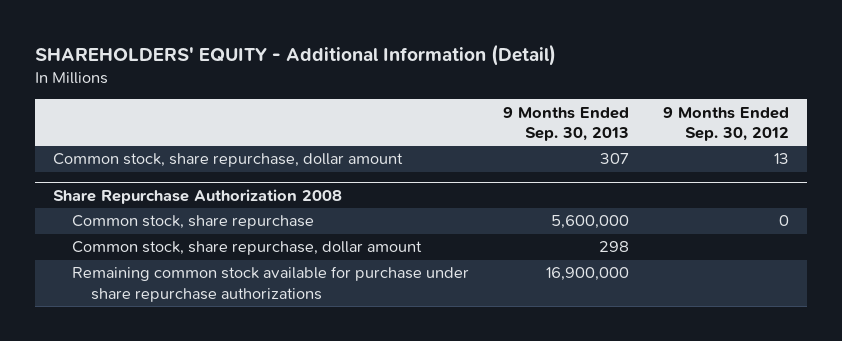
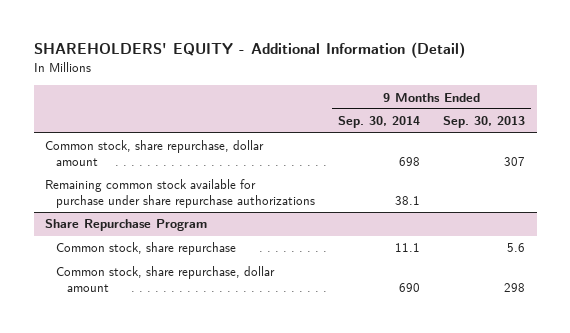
[663,106,790,141] 9 Months Ended Sep. 30, 2012 -> none
none -> [338,116,421,129] Sep. 30, 2014
[52,188,342,204] Share Repurchase Authorization 2008 -> none
none -> [45,179,316,209] Remaining common stock available for purchase under share repurchase authorizations
none -> [45,219,208,232] Share Repurchase Program
[551,215,630,230] 5,600,000 -> [507,243,526,253] 5.6
[71,266,469,302] Remaining common stock available for purchase under share repurchase authorizations -> none

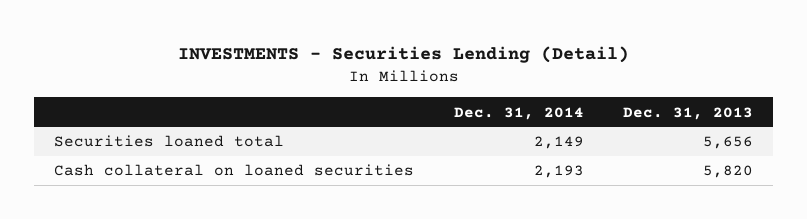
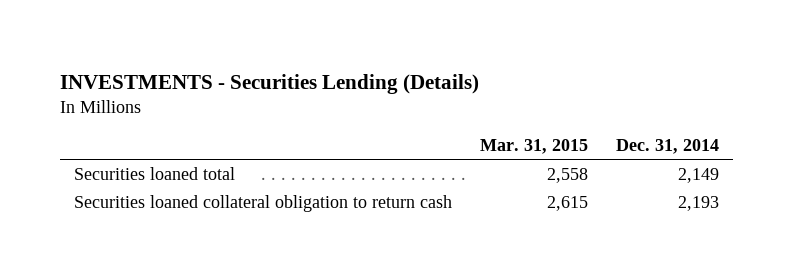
[177,46,629,64] INVESTMENTS - Securities Lending (Detail) -> [60,73,480,94] INVESTMENTS - Securities Lending (Details)
[623,106,754,120] Dec. 31, 2013 -> none
none -> [480,139,589,155] Mar. 31, 2015
[53,164,414,177] Cash collateral on loaned securities -> [74,194,453,212] Securities loaned collateral obligation to return cash

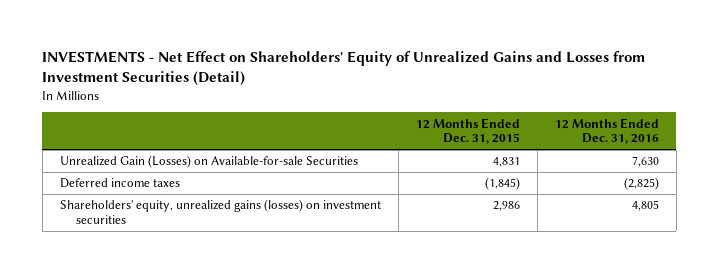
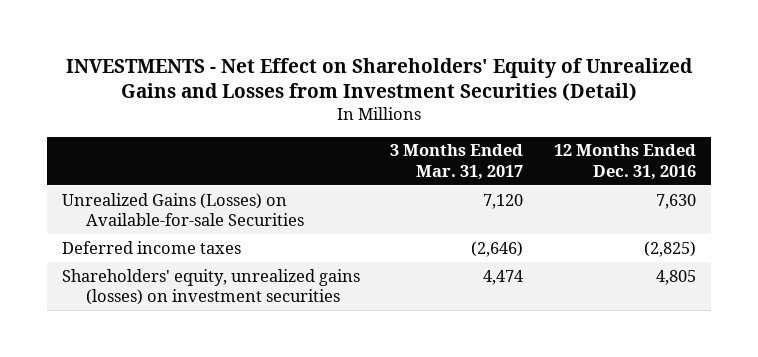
[415,117,520,145] 12 Months Ended Dec. 31, 2015 -> none
none -> [390,144,524,180] 3 Months Ended Mar. 31, 2017
[59,155,358,169] Unrealized Gain (Losses) on Available-for-sale Securities -> [62,192,305,226] Unrealized Gains (Losses) on Available-for-sale Securities

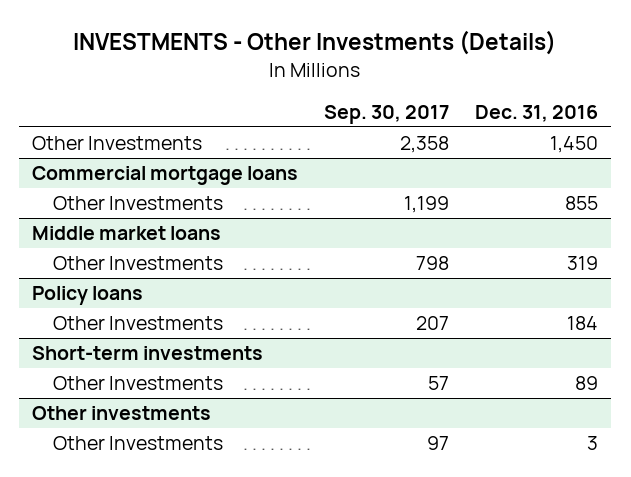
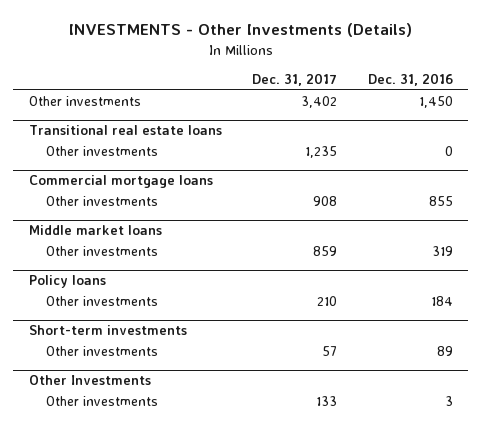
[324,104,450,124] Sep. 30, 2017 -> none
none -> [252,73,338,87] Dec. 31, 2017
[32,136,203,151] Other Investments -> [28,96,141,107] Other investments
none -> [28,125,222,136] Transitional real estate loans
none -> [46,146,159,157] Other investments
[53,196,224,211] Other Investments -> [46,196,159,207] Other investments
[53,256,224,271] Other Investments -> [46,246,159,257] Other investments
[53,316,224,331] Other Investments -> [46,296,159,307] Other investments
[53,376,224,391] Other Investments -> [46,346,159,357] Other investments
[32,406,212,421] Other investments -> [28,375,151,386] Other Investments
[53,436,224,451] Other Investments -> [46,396,159,407] Other investments

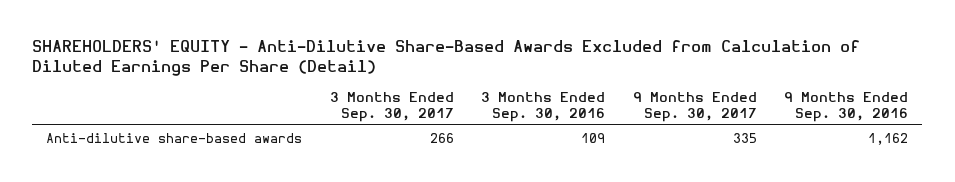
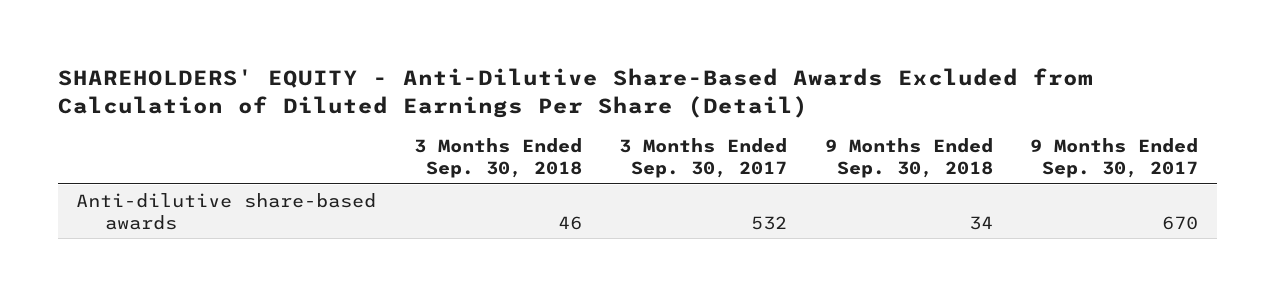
[481,91,606,122] 3 Months Ended Sep. 30, 2016 -> none
[784,91,909,122] 9 Months Ended Sep. 30, 2016 -> none
none -> [413,138,582,179] 3 Months Ended Sep. 30, 2018
none -> [824,138,993,179] 9 Months Ended Sep. 30, 2018
[429,132,454,143] 266 -> [751,215,788,230] 532
[732,132,757,143] 335 -> [1161,215,1198,230] 670

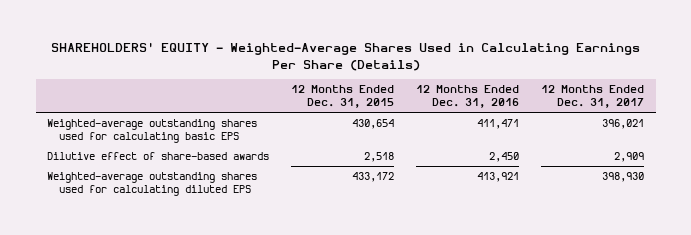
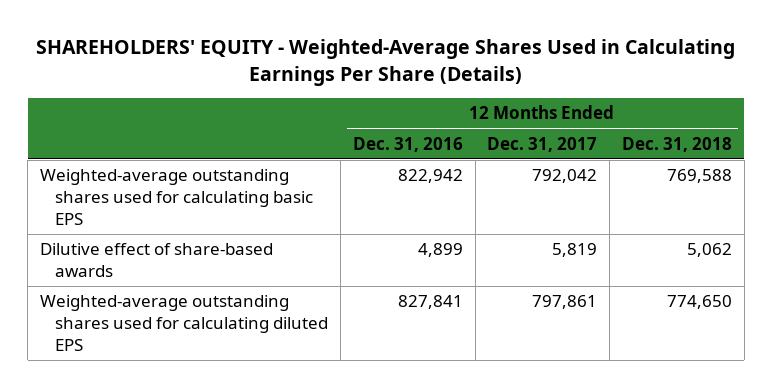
[291,85,395,109] 12 Months Ended Dec. 31, 2015 -> none
none -> [621,136,732,152] Dec. 31, 2018
[477,119,520,130] 411,471 -> [397,169,463,184] 822,942
[602,119,645,130] 396,021 -> [532,169,598,184] 792,042
[489,152,520,163] 2,450 -> [417,243,463,258] 4,899
[614,152,645,163] 2,909 -> [552,243,598,258] 5,819
[477,172,520,183] 413,921 -> [397,295,463,310] 827,841
[602,172,645,183] 398,930 -> [532,295,598,310] 797,861

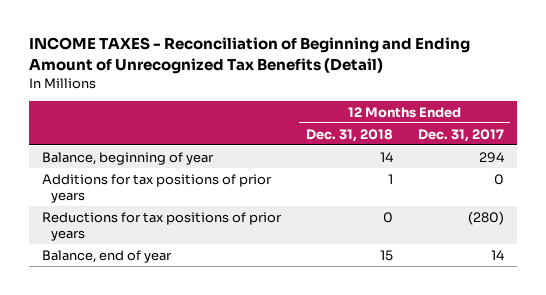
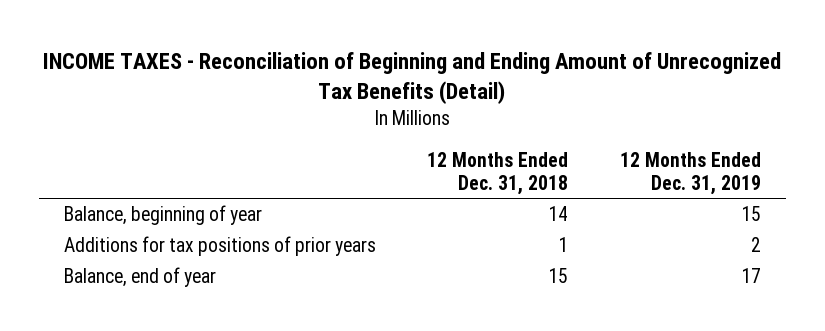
[418,128,505,142] Dec. 31, 2017 -> none
none -> [619,151,761,195] 12 Months Ended Dec. 31, 2019
[41,211,282,242] Reductions for tax positions of prior years -> none

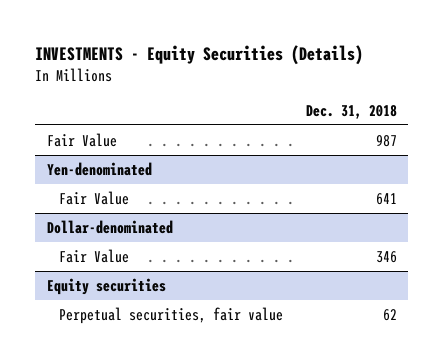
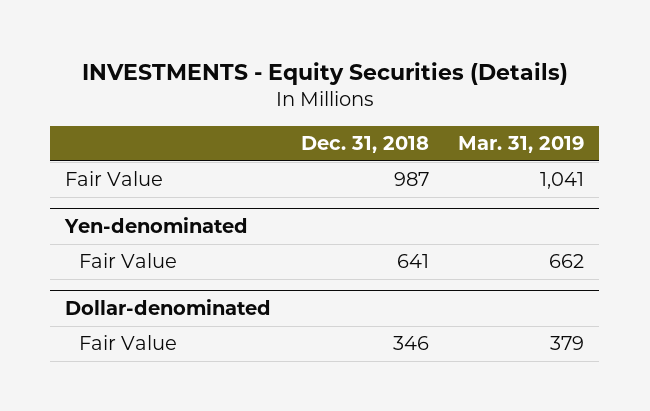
none -> [458,135,585,153] Mar. 31, 2019
[46,277,166,295] Equity securities -> none
[59,306,284,324] Perpetual securities, fair value -> none

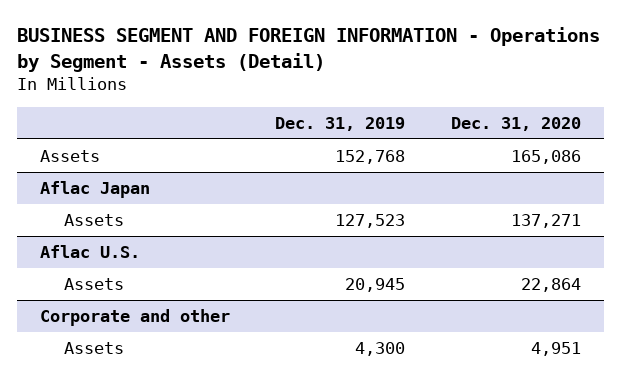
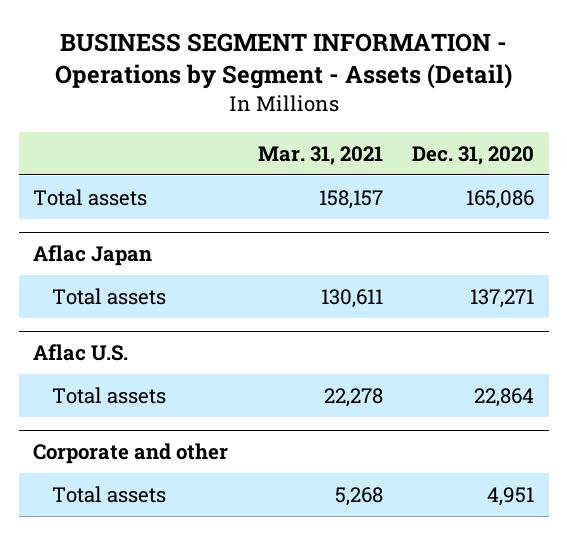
[16,27,600,73] BUSINESS SEGMENT AND FOREIGN INFORMATION - Operations by Segment - Assets (Detail) -> [54,32,512,89] BUSINESS SEGMENT INFORMATION - Operations by Segment - Assets (Detail)
[275,116,406,131] Dec. 31, 2019 -> none
none -> [257,145,383,165] Mar. 31, 2021
[39,149,100,162] Assets -> [33,188,148,206] Total assets
[63,213,124,226] Assets -> [52,287,167,305] Total assets
[63,277,124,290] Assets -> [52,386,167,404] Total assets
[63,341,124,354] Assets -> [52,485,167,503] Total assets

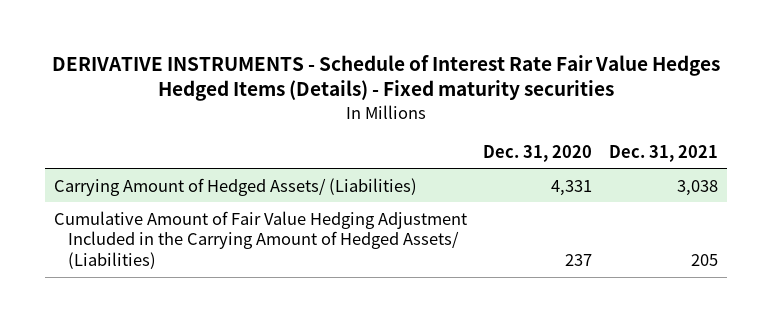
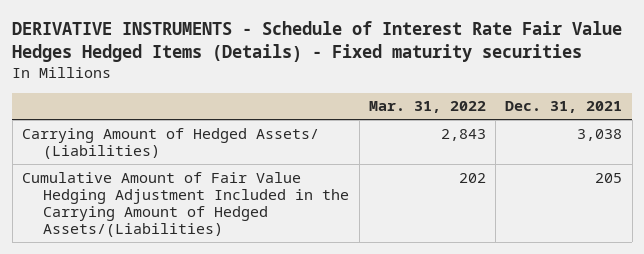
[483,144,593,162] Dec. 31, 2020 -> none
none -> [368,101,486,114] Mar. 31, 2022
[53,210,467,270] Cumulative Amount of Fair Value Hedging Adjustment Included in the Carrying Amount of Hedged Assets/ (Liabilities) -> [21,171,350,238] Cumulative Amount of Fair Value Hedging Adjustment Included in the Carrying Amount of Hedged Assets/(Liabilities)

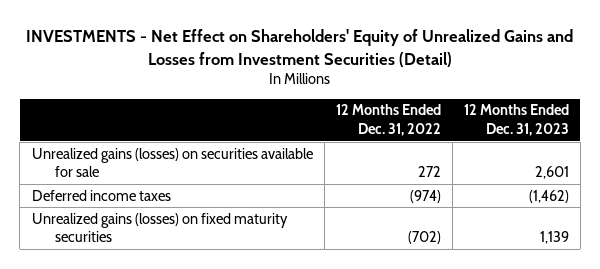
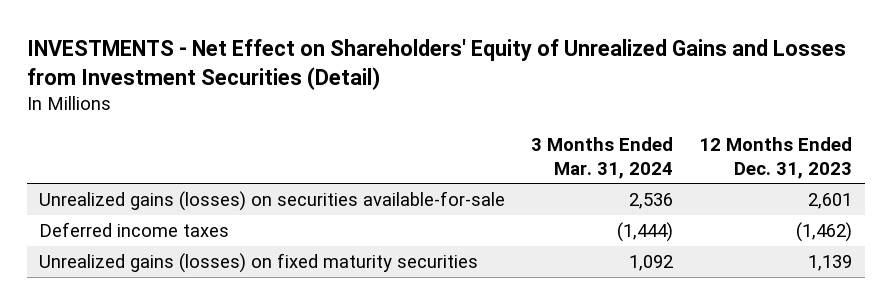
[335,104,441,137] 12 Months Ended Dec. 31, 2022 -> none
none -> [531,136,674,179] 3 Months Ended Mar. 31, 2024
[31,147,313,178] Unrealized gains (losses) on securities available for sale -> [39,190,506,211] Unrealized gains (losses) on securities available-for-sale

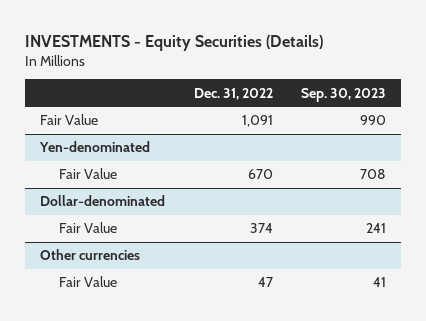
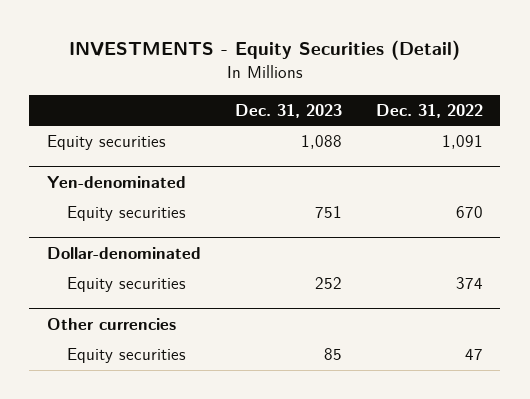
[25,34,324,51] INVESTMENTS - Equity Securities (Details) -> [68,40,460,61] INVESTMENTS - Equity Securities (Detail)
[301,87,387,102] Sep. 30, 2023 -> none
none -> [234,103,342,118] Dec. 31, 2023
[39,114,98,126] Fair Value -> [46,135,166,151] Equity securities
[58,168,117,180] Fair Value -> [67,206,187,222] Equity securities
[58,222,117,234] Fair Value -> [67,277,187,293] Equity securities
[58,276,117,288] Fair Value -> [67,348,187,364] Equity securities

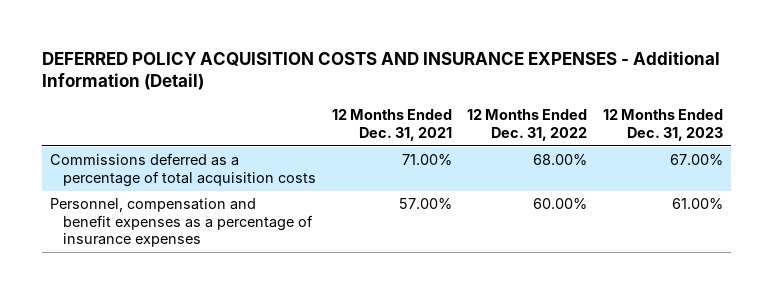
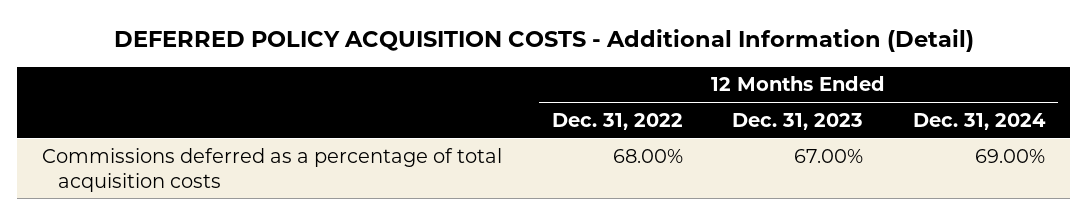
[41,50,720,91] DEFERRED POLICY ACQUISITION COSTS AND INSURANCE EXPENSES - Additional Information (Detail) -> [113,29,974,53] DEFERRED POLICY ACQUISITION COSTS - Additional Information (Detail)
[331,109,452,141] 12 Months Ended Dec. 31, 2021 -> none
none -> [913,112,1047,130] Dec. 31, 2024
[49,198,313,248] Personnel, compensation and benefit expenses as a percentage of insurance expenses -> none

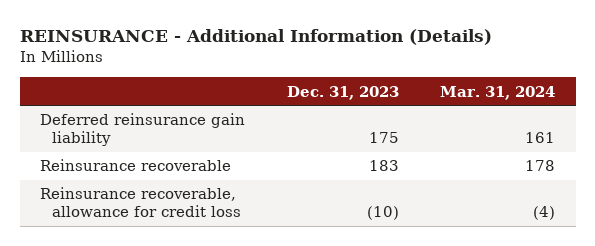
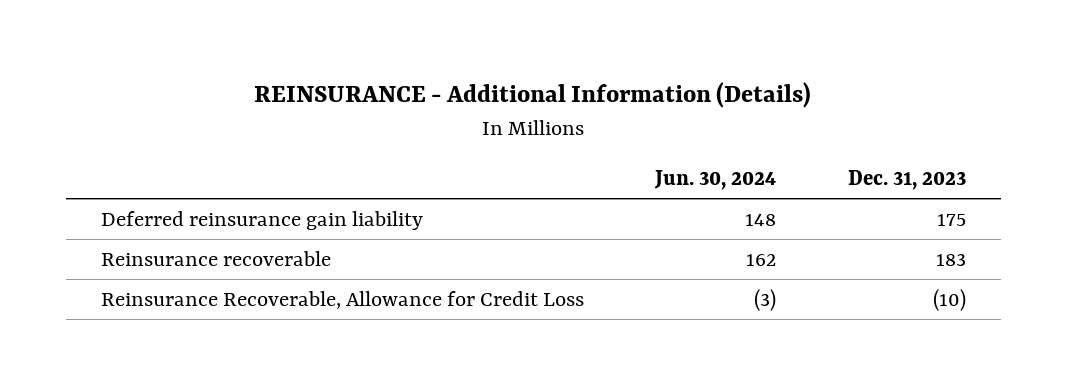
[440,85,556,100] Mar. 31, 2024 -> none
none -> [654,170,777,191] Jun. 30, 2024
[40,187,241,218] Reinsurance recoverable, allowance for credit loss -> [101,290,585,309] Reinsurance Recoverable, Allowance for Credit Loss

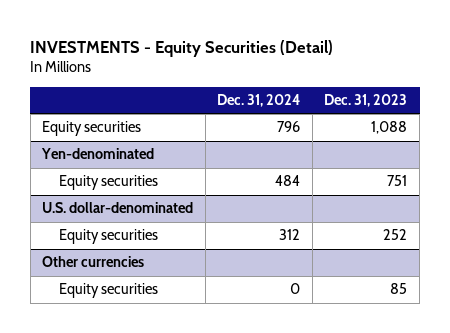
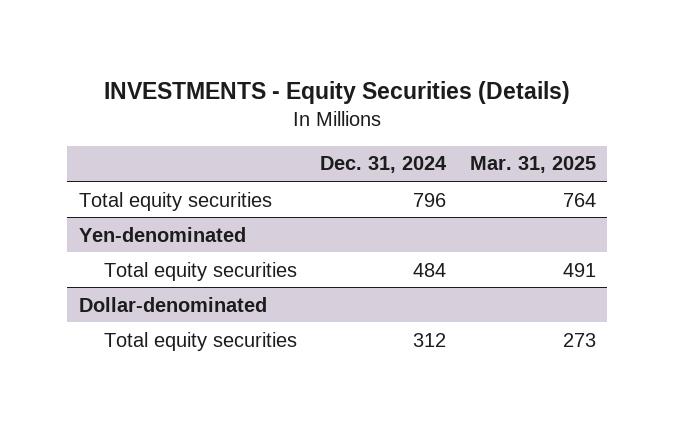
[30,39,334,57] INVESTMENTS - Equity Securities (Detail) -> [104,80,571,104] INVESTMENTS - Equity Securities (Details)
[324,94,408,108] Dec. 31, 2023 -> none
none -> [469,156,596,174] Mar. 31, 2025
[42,121,142,137] Equity securities -> [78,191,272,211] Total equity securities
[42,256,145,268] Other currencies -> none
[59,283,159,299] Equity securities -> none
[59,175,159,191] Equity securities -> [104,261,298,281] Total equity securities
[42,202,194,214] U.S. dollar-denominated -> [78,296,267,312] Dollar-denominated
[59,229,159,245] Equity securities -> [104,331,298,351] Total equity securities

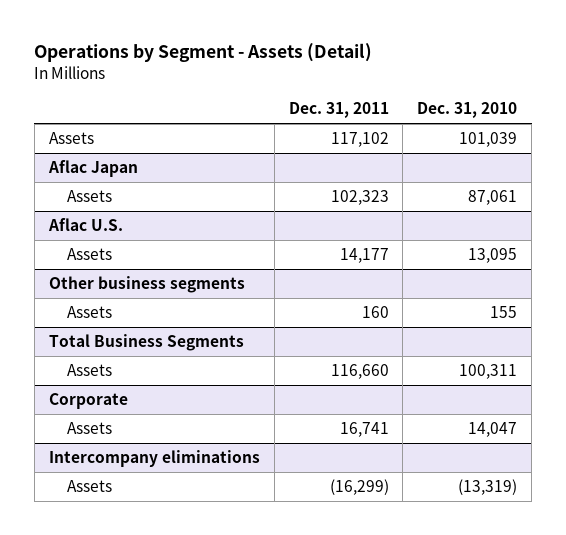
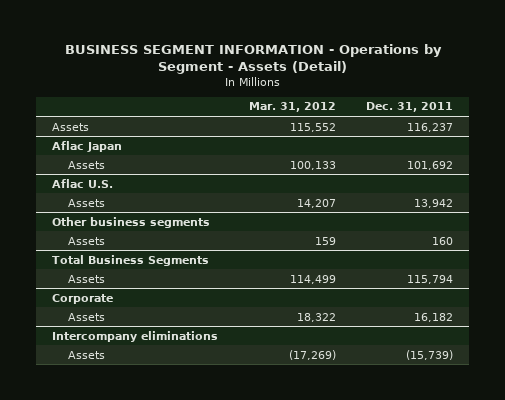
[34,43,373,63] Operations by Segment - Assets (Detail) -> [64,43,442,74] BUSINESS SEGMENT INFORMATION - Operations by Segment - Assets (Detail)
[417,102,518,119] Dec. 31, 2010 -> none
none -> [248,102,336,113] Mar. 31, 2012
[330,131,389,147] 117,102 -> [407,122,454,132] 116,237
[330,189,389,205] 102,323 -> [407,160,454,170] 101,692
[339,247,389,263] 14,177 -> [414,198,454,208] 13,942
[330,363,389,379] 116,660 -> [407,274,454,284] 115,794
[339,421,389,437] 16,741 -> [414,312,454,322] 16,182
[329,478,389,495] (16,299) -> [406,349,454,360] (15,739)

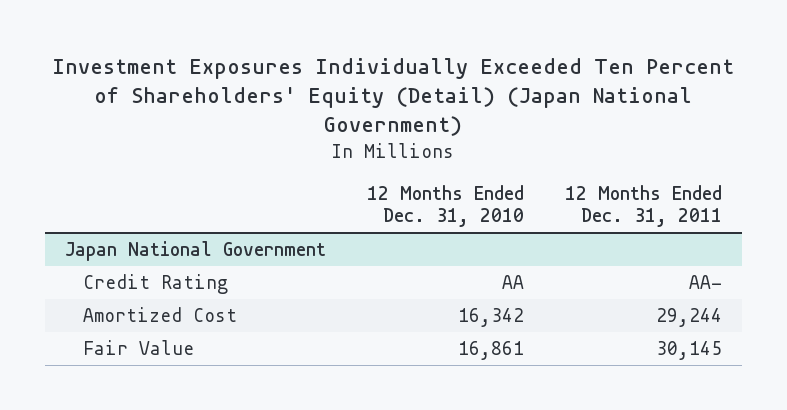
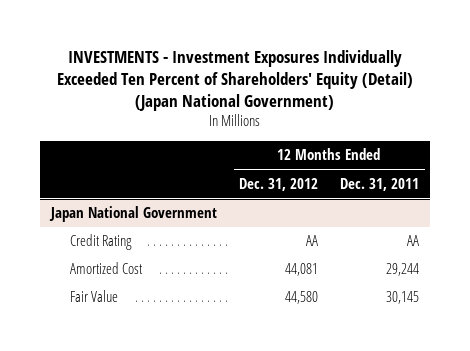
[52,58,735,137] Investment Exposures Individually Exceeded Ten Percent of Shareholders' Equity (Detail) (Japan National Government) -> [57,49,414,112] INVESTMENTS - Investment Exposures Individually Exceeded Ten Percent of Shareholders' Equity (Detail) (Japan National Government)
[366,184,524,228] 12 Months Ended Dec. 31, 2010 -> none
none -> [239,177,319,191] Dec. 31, 2012
[688,275,722,290] AA- -> [407,235,420,247] AA

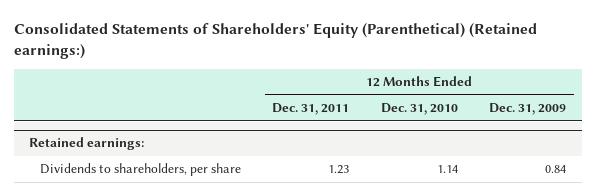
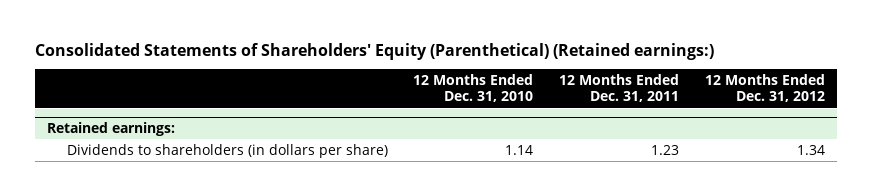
[489,103,567,116] Dec. 31, 2009 -> none
none -> [704,73,825,103] 12 Months Ended Dec. 31, 2012
[39,163,241,177] Dividends to shareholders, per share -> [66,143,388,158] Dividends to shareholders (in dollars per share)

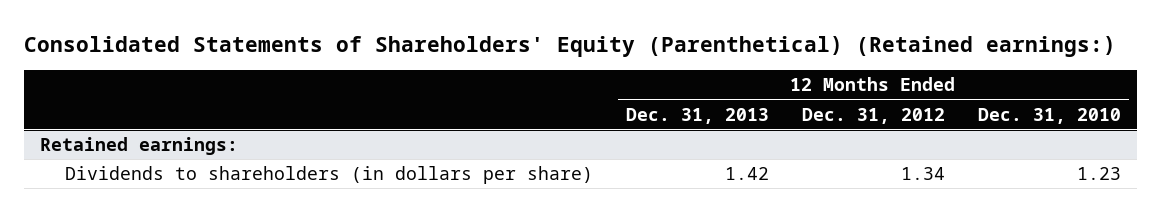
[559,73,680,103] 12 Months Ended Dec. 31, 2011 -> none
none -> [625,107,769,124] Dec. 31, 2013
[505,144,534,155] 1.14 -> [1076,167,1121,181] 1.23

